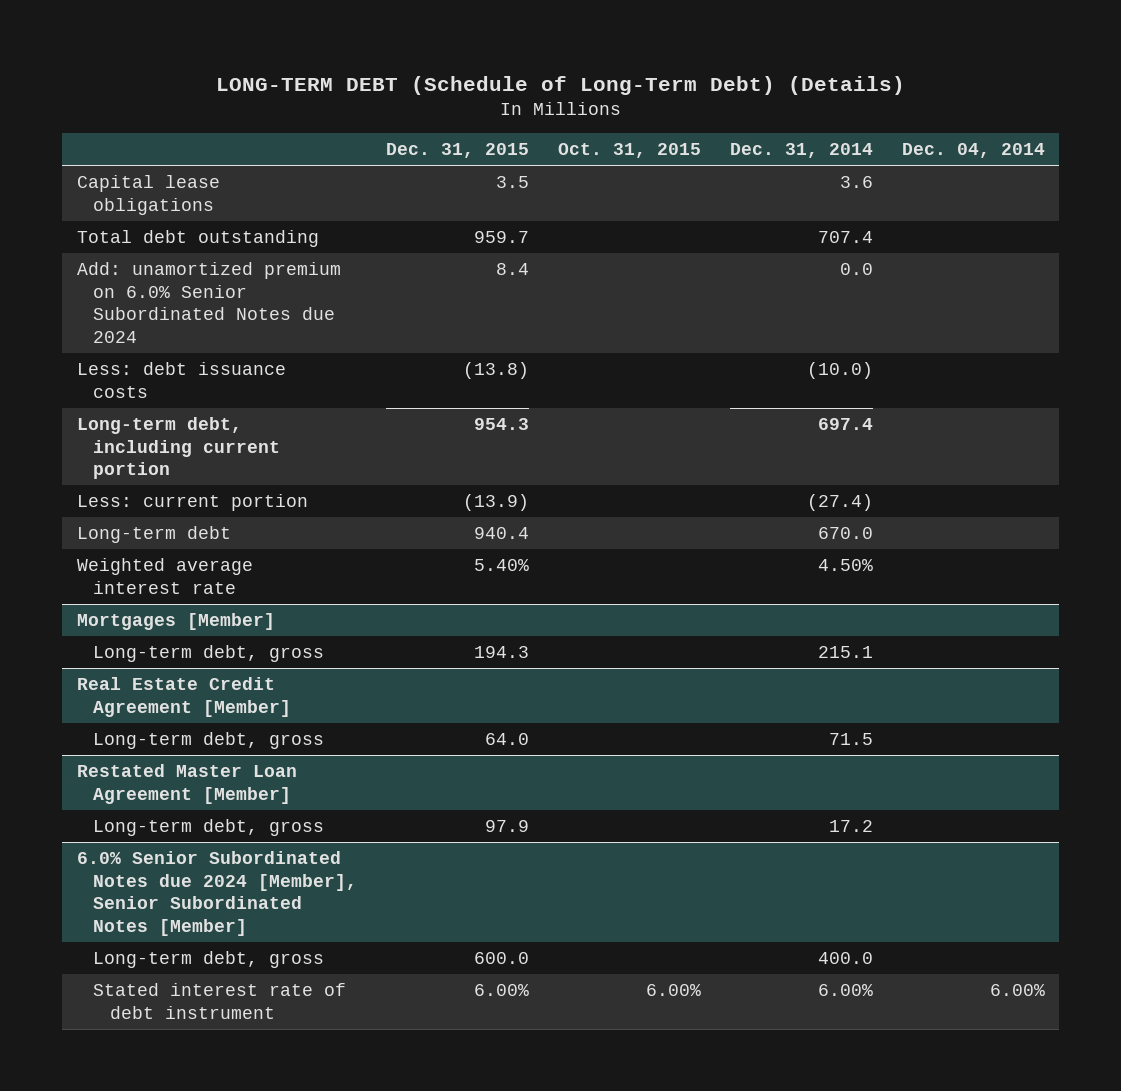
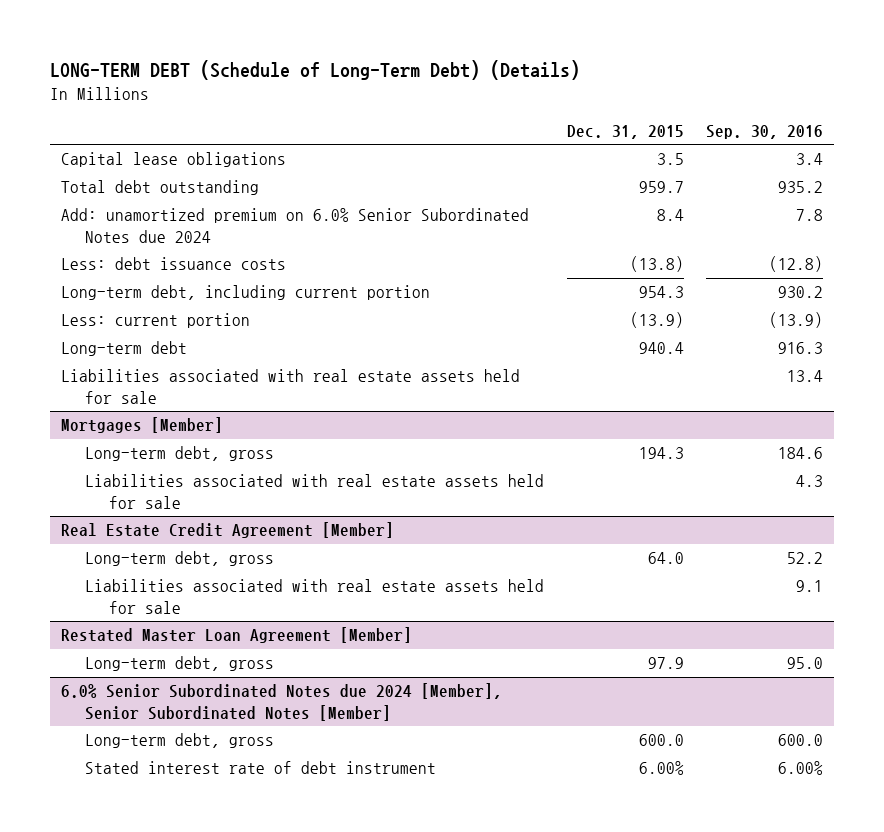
[558,143,702,159] Oct. 31, 2015 -> none
[729,143,873,159] Dec. 31, 2014 -> none
[901,143,1045,159] Dec. 04, 2014 -> none
none -> [706,124,824,139] Sep. 30, 2016
[76,557,253,594] Weighted average interest rate -> none
none -> [61,369,521,404] Liabilities associated with real estate assets held for sale
none -> [85,474,545,509] Liabilities associated with real estate assets held for sale
none -> [85,579,545,614] Liabilities associated with real estate assets held for sale

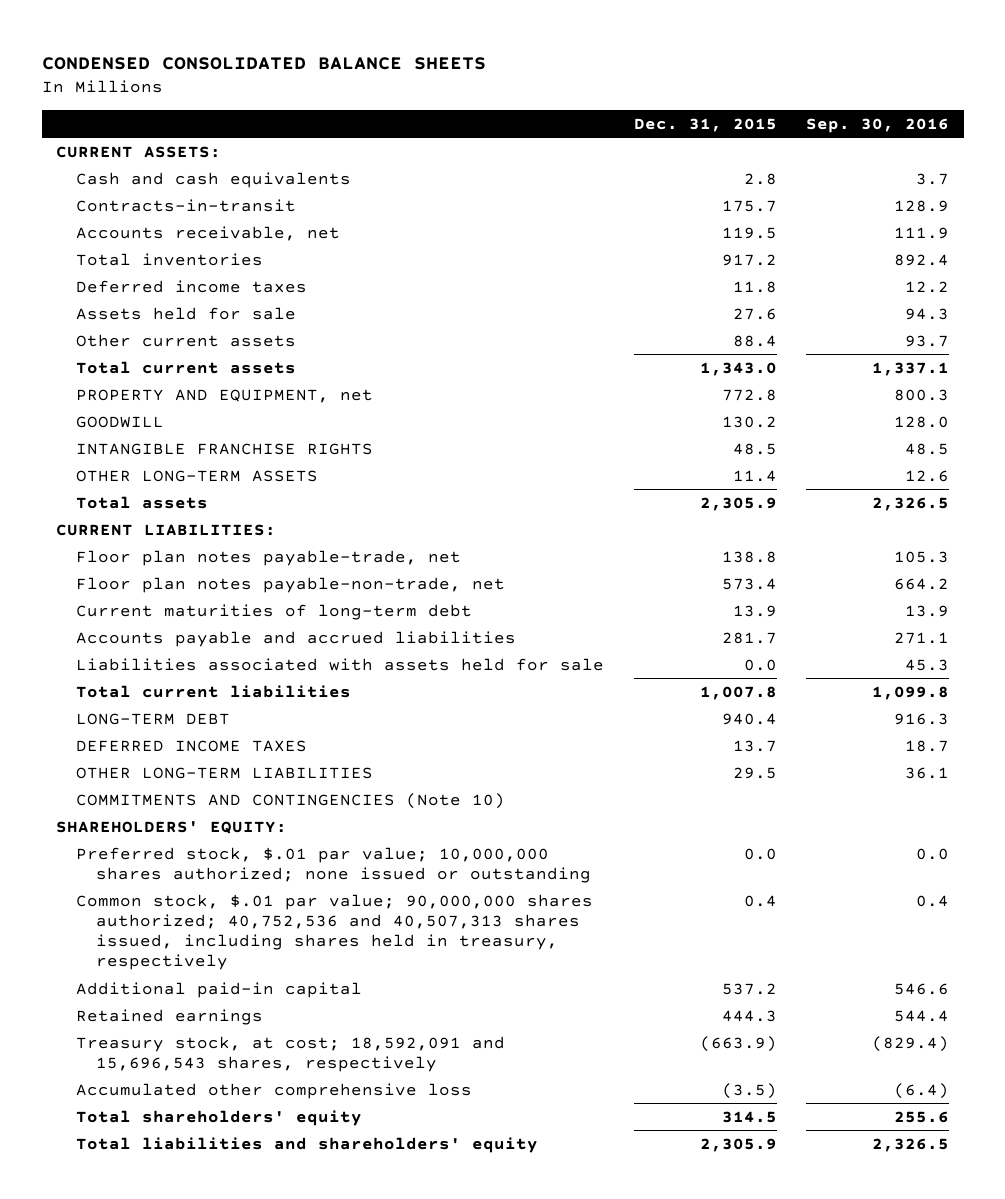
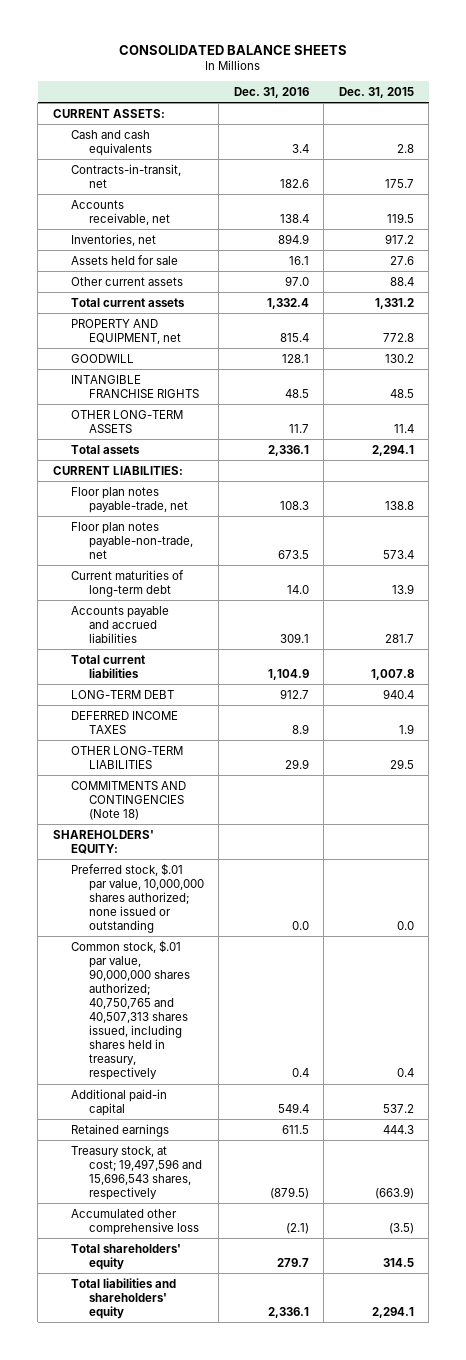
[41,56,486,70] CONDENSED CONSOLIDATED BALANCE SHEETS -> [119,45,348,56] CONSOLIDATED BALANCE SHEETS
[805,117,949,133] Sep. 30, 2016 -> none
none -> [233,87,309,99] Dec. 31, 2016
[76,198,297,212] Contracts-in-transit -> [70,163,181,188] Contracts-in-transit, net
[76,279,308,293] Deferred income taxes -> none
[76,252,264,266] Total inventories -> [70,233,156,246] Inventories, net
[699,361,777,376] 1,343.0 -> [374,297,414,309] 1,331.2
[699,496,777,511] 2,305.9 -> [371,444,414,456] 2,294.1
[76,657,605,671] Liabilities associated with assets held for sale -> none
[732,739,777,752] 13.7 -> [398,723,414,734] 1.9
[76,792,506,809] COMMITMENTS AND CONTINGENCIES (Note 10) -> [70,780,186,820] COMMITMENTS AND CONTINGENCIES (Note 18)
[76,846,591,883] Preferred stock, $.01 par value; 10,000,000 shares authorized; none issued or outstanding -> [70,862,204,933] Preferred stock, $.01 par value, 10,000,000 shares authorized; none issued or outstanding
[76,893,594,971] Common stock, $.01 par value; 90,000,000 shares authorized; 40,752,536 and 40,507,313 shares issued, including shares held in treasury, respectively -> [70,939,190,1081] Common stock, $.01 par value, 90,000,000 shares authorized; 40,750,765 and 40,507,313 shares issued, including shares held in treasury, respectively
[76,1035,506,1072] Treasury stock, at cost; 18,592,091 and 15,696,543 shares, respectively -> [70,1145,202,1200] Treasury stock, at cost; 19,497,596 and 15,696,543 shares, respectively
[699,1137,777,1152] 2,305.9 -> [371,1306,414,1318] 2,294.1

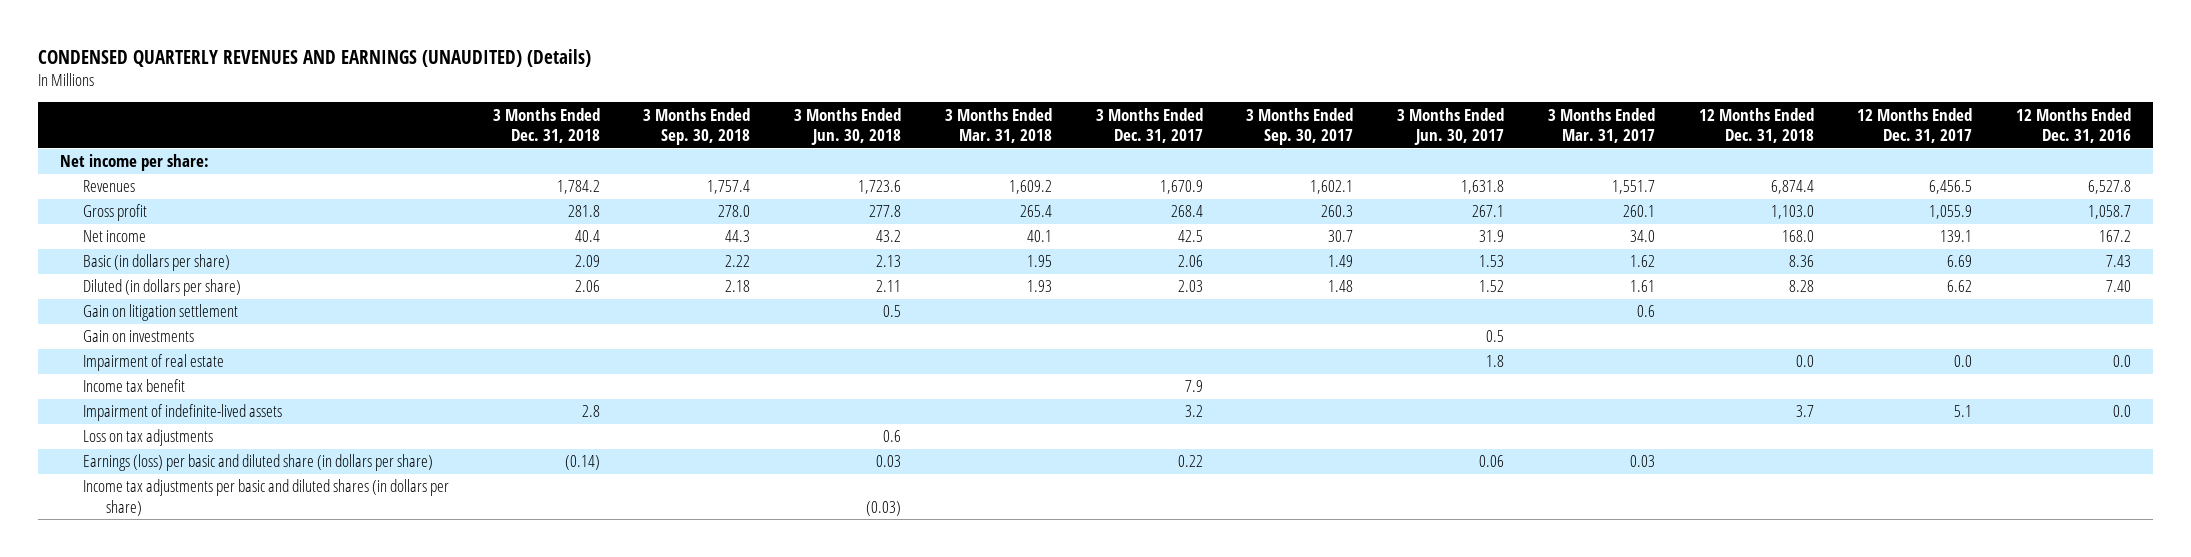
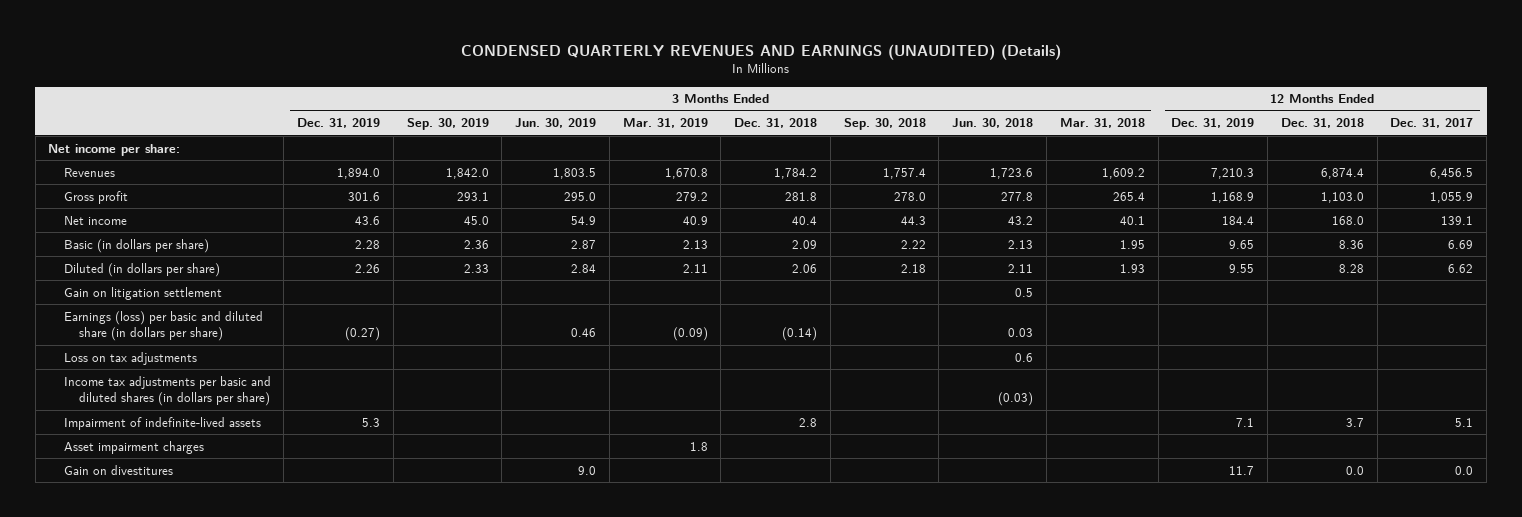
[1095,107,1203,143] 3 Months Ended Dec. 31, 2017 -> none
[1246,107,1354,145] 3 Months Ended Sep. 30, 2017 -> none
[1397,107,1505,145] 3 Months Ended Jun. 30, 2017 -> none
[1547,107,1655,143] 3 Months Ended Mar. 31, 2017 -> none
[2016,107,2132,143] 12 Months Ended Dec. 31, 2016 -> none
none -> [297,118,381,129] Dec. 31, 2019
none -> [406,118,489,131] Sep. 30, 2019
none -> [515,118,597,129] Jun. 30, 2019
none -> [622,118,708,129] Mar. 31, 2019
none -> [1171,118,1255,129] Dec. 31, 2019
[82,330,194,343] Gain on investments -> none
[82,354,224,372] Impairment of real estate -> none
[82,379,185,393] Income tax benefit -> none
[82,429,213,447] Loss on tax adjustments -> [63,351,197,365] Loss on tax adjustments
[82,404,282,422] Impairment of indefinite-lived assets -> [63,416,261,430] Impairment of indefinite-lived assets
none -> [63,440,204,454] Asset impairment charges
none -> [63,464,173,475] Gain on divestitures

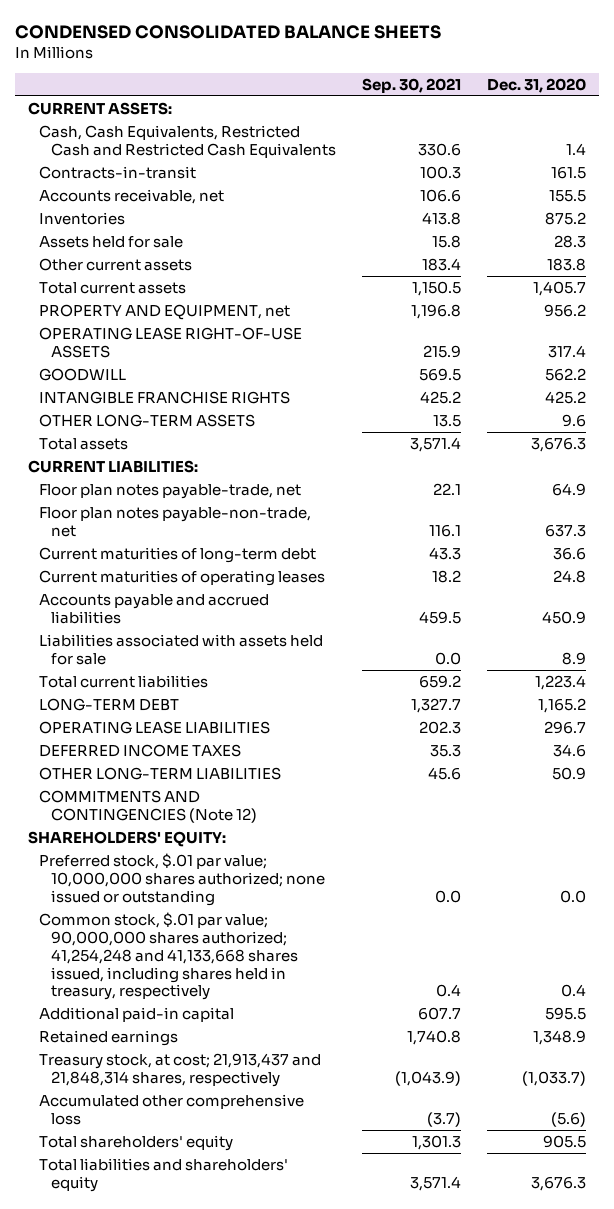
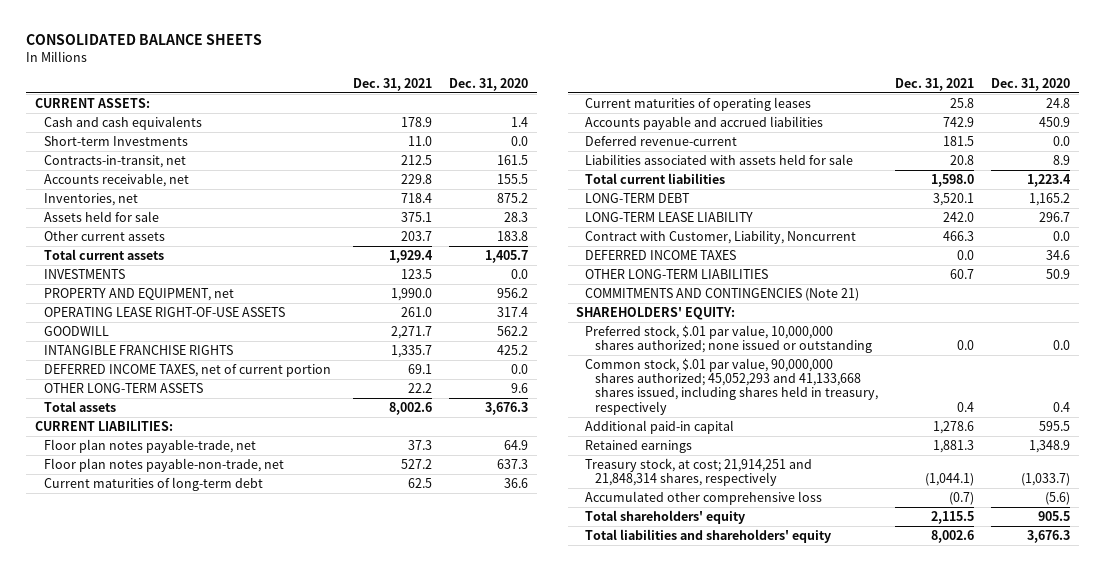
[14,24,441,39] CONDENSED CONSOLIDATED BALANCE SHEETS -> [26,34,263,46] CONSOLIDATED BALANCE SHEETS
[361,77,461,93] Sep. 30, 2021 -> none
none -> [353,78,433,92] Dec. 31, 2021
[39,124,336,158] Cash, Cash Equivalents, Restricted Cash and Restricted Cash Equivalents -> [43,115,202,130] Cash and cash equivalents
none -> [43,135,188,146] Short-term Investments
[39,165,197,179] Contracts-in-transit -> [43,154,186,168] Contracts-in-transit, net
[39,211,126,225] Inventories -> [43,192,138,206] Inventories, net
none -> [43,268,125,279] INVESTMENTS
none -> [43,363,331,377] DEFERRED INCOME TAXES, net of current portion
none -> [585,135,738,146] Deferred revenue-current
[39,720,271,734] OPERATING LEASE LIABILITIES -> [585,211,754,222] LONG-TERM LEASE LIABILITY
none -> [585,229,857,244] Contract with Customer, Liability, Noncurrent
[39,789,257,823] COMMITMENTS AND CONTINGENCIES (Note 12) -> [585,287,860,301] COMMITMENTS AND CONTINGENCIES (Note 21)
[39,852,325,906] Preferred stock, $.01 par value; 10,000,000 shares authorized; none issued or outstanding -> [585,324,872,354] Preferred stock, $.01 par value, 10,000,000 shares authorized; none issued or outstanding
[39,911,298,1001] Common stock, $.01 par value; 90,000,000 shares authorized; 41,254,248 and 41,133,668 shares issued, including shares held in treasury, respectively -> [585,357,878,415] Common stock, $.01 par value, 90,000,000 shares authorized; 45,052,293 and 41,133,668 shares issued, including shares held in treasury, respectively
[39,1052,322,1087] Treasury stock, at cost; 21,913,437 and 21,848,314 shares, respectively -> [585,457,813,487] Treasury stock, at cost; 21,914,251 and 21,848,314 shares, respectively

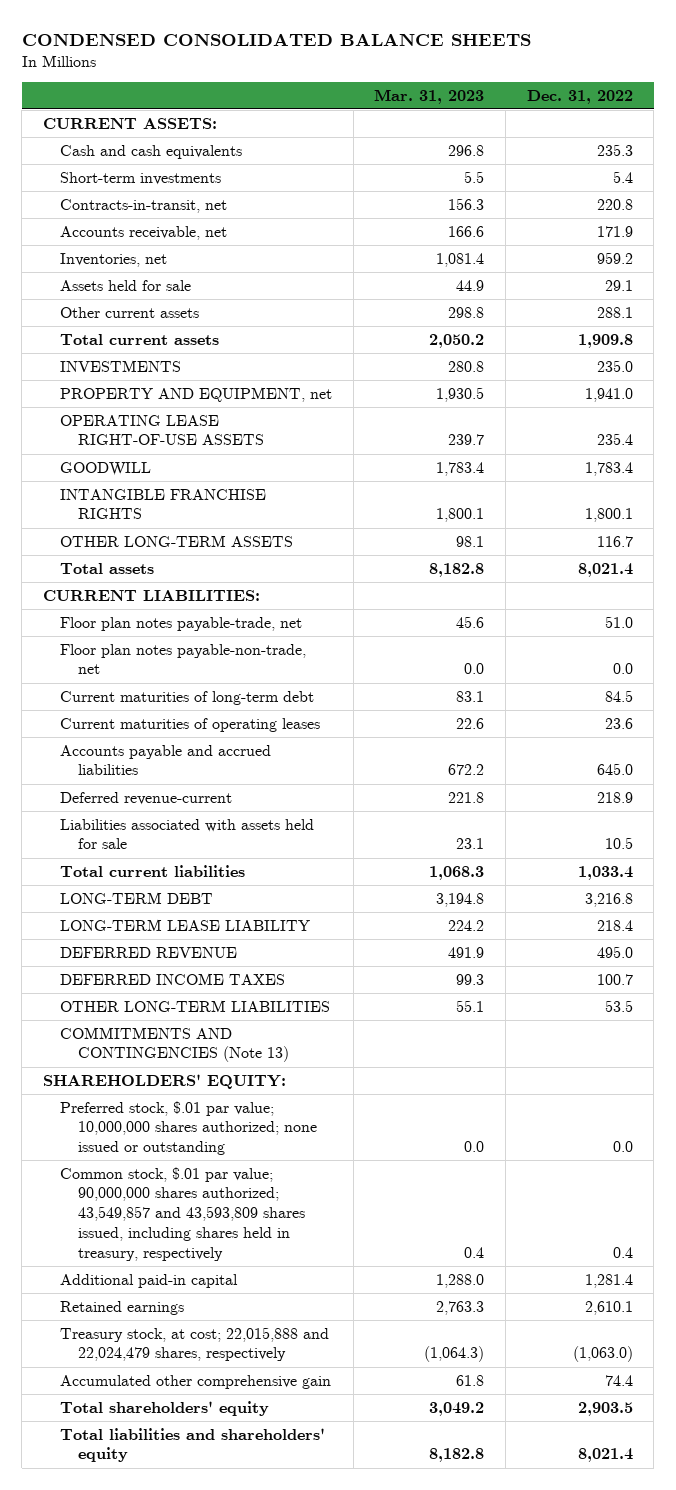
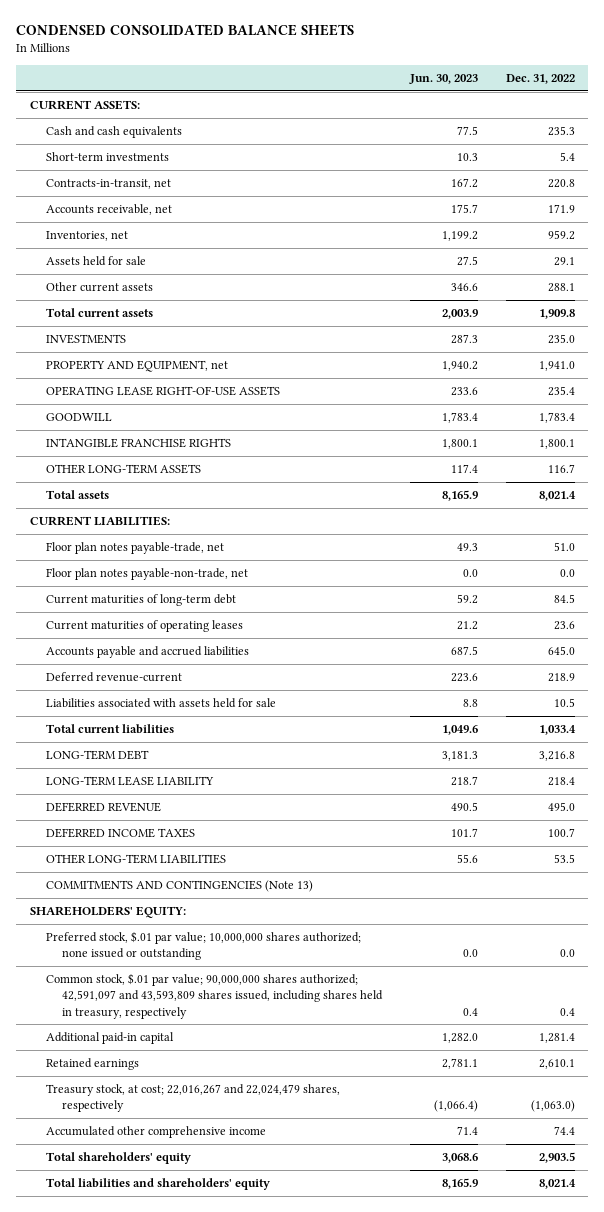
[374,88,485,104] Mar. 31, 2023 -> none
none -> [408,73,478,84] Jun. 30, 2023
[60,1166,305,1261] Common stock, $.01 par value; 90,000,000 shares authorized; 43,549,857 and 43,593,809 shares issued, including shares held in treasury, respectively -> [45,972,383,1019] Common stock, $.01 par value; 90,000,000 shares authorized; 42,591,097 and 43,593,809 shares issued, including shares held in treasury, respectively
[60,1326,330,1362] Treasury stock, at cost; 22,015,888 and 22,024,479 shares, respectively -> [45,1083,340,1113] Treasury stock, at cost; 22,016,267 and 22,024,479 shares, respectively
[60,1374,332,1389] Accumulated other comprehensive gain -> [45,1125,266,1138] Accumulated other comprehensive income

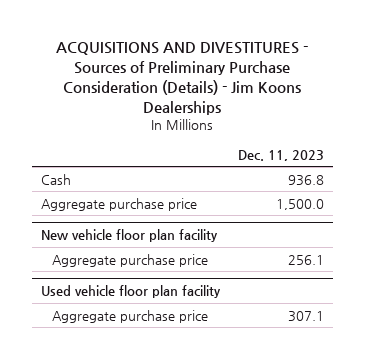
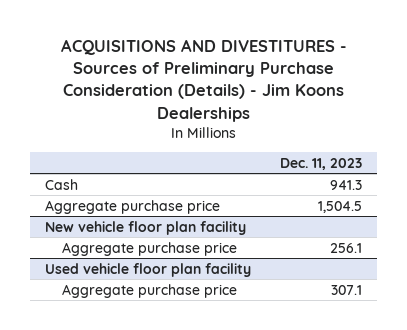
[288,174,325,186] 936.8 -> [330,179,363,190] 941.3
[276,198,325,210] 1,500.0 -> [318,200,363,213] 1,504.5

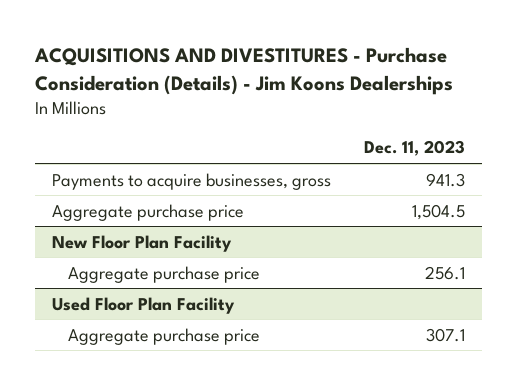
[60,39,347,122] ACQUISITIONS AND DIVESTITURES - Sources of Preliminary Purchase Consideration (Details) - Jim Koons Dealerships -> [33,47,453,96] ACQUISITIONS AND DIVESTITURES - Purchase Consideration (Details) - Jim Koons Dealerships
[44,178,78,190] Cash -> [51,172,331,190] Payments to acquire businesses, gross
[44,220,246,235] New vehicle floor plan facility -> [51,234,232,252] New Floor Plan Facility
[44,262,251,277] Used vehicle floor plan facility -> [51,296,235,314] Used Floor Plan Facility

